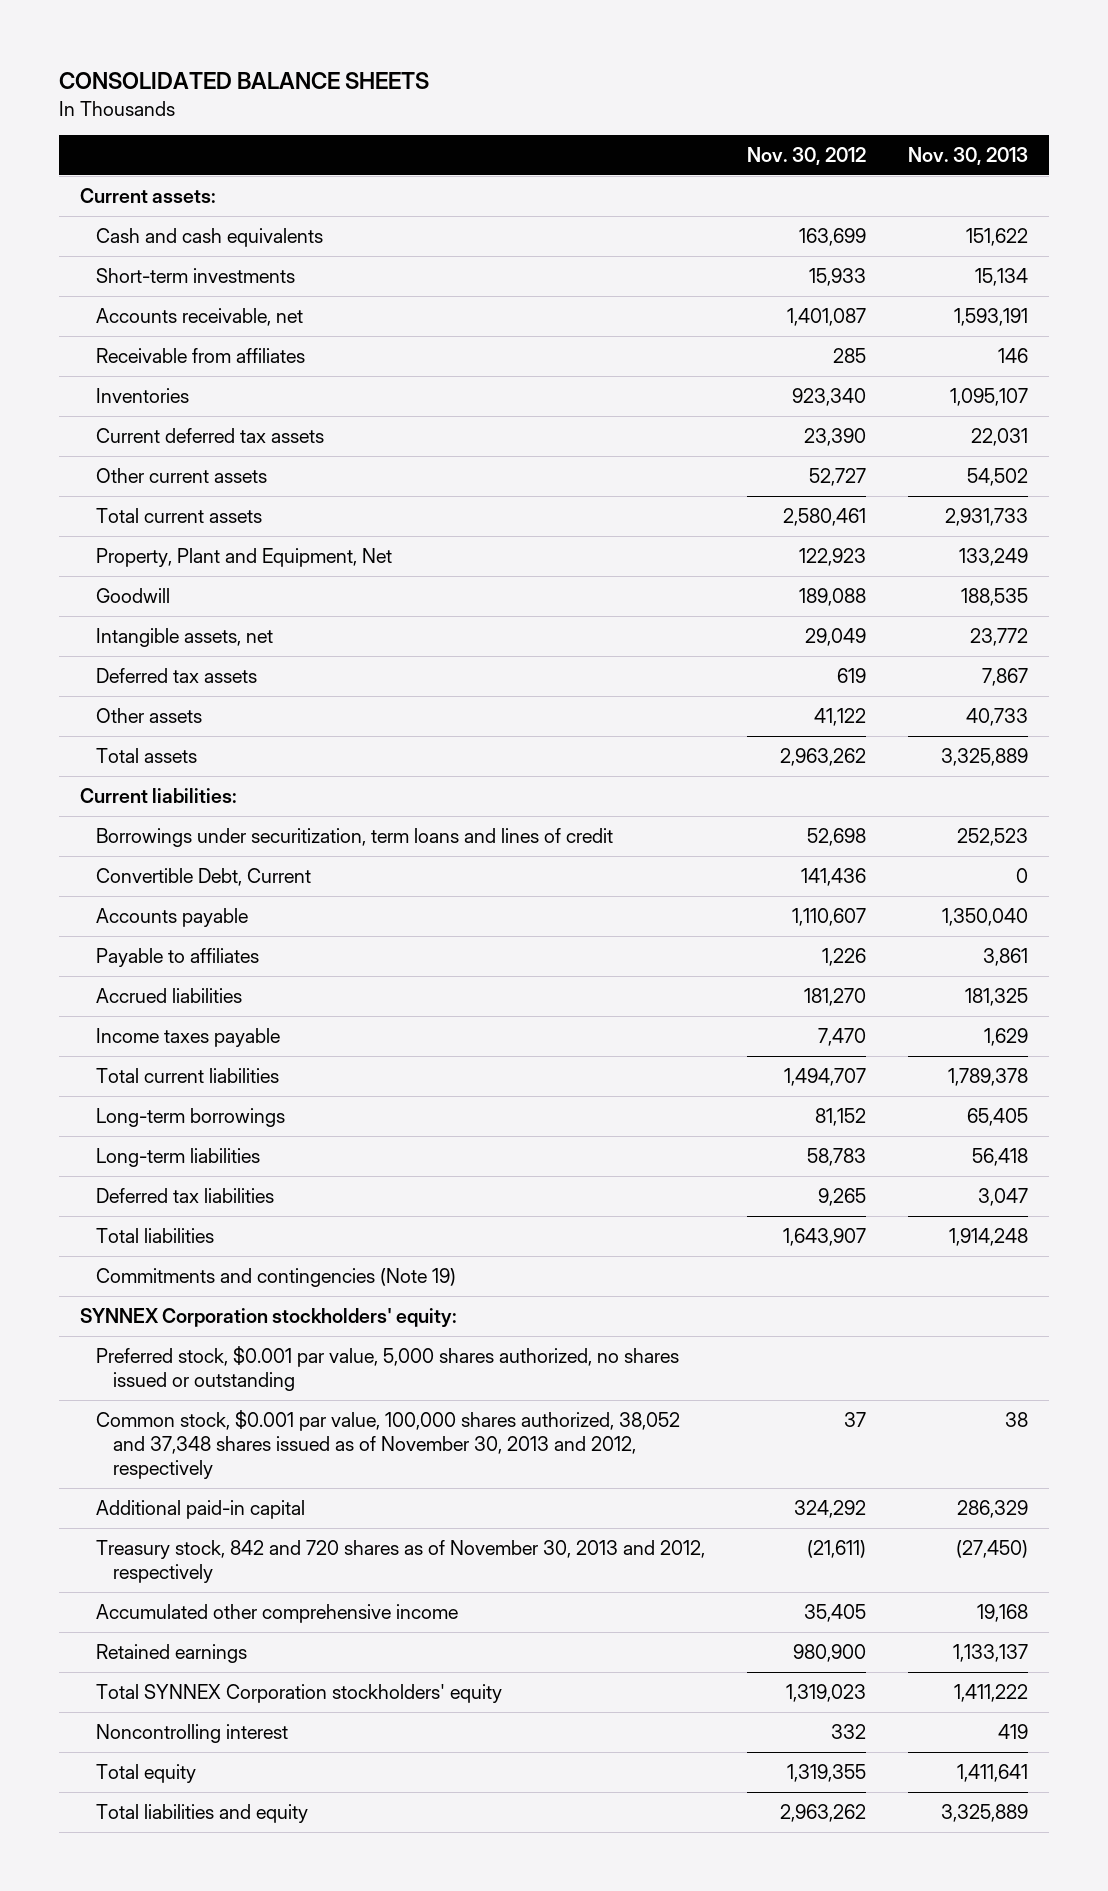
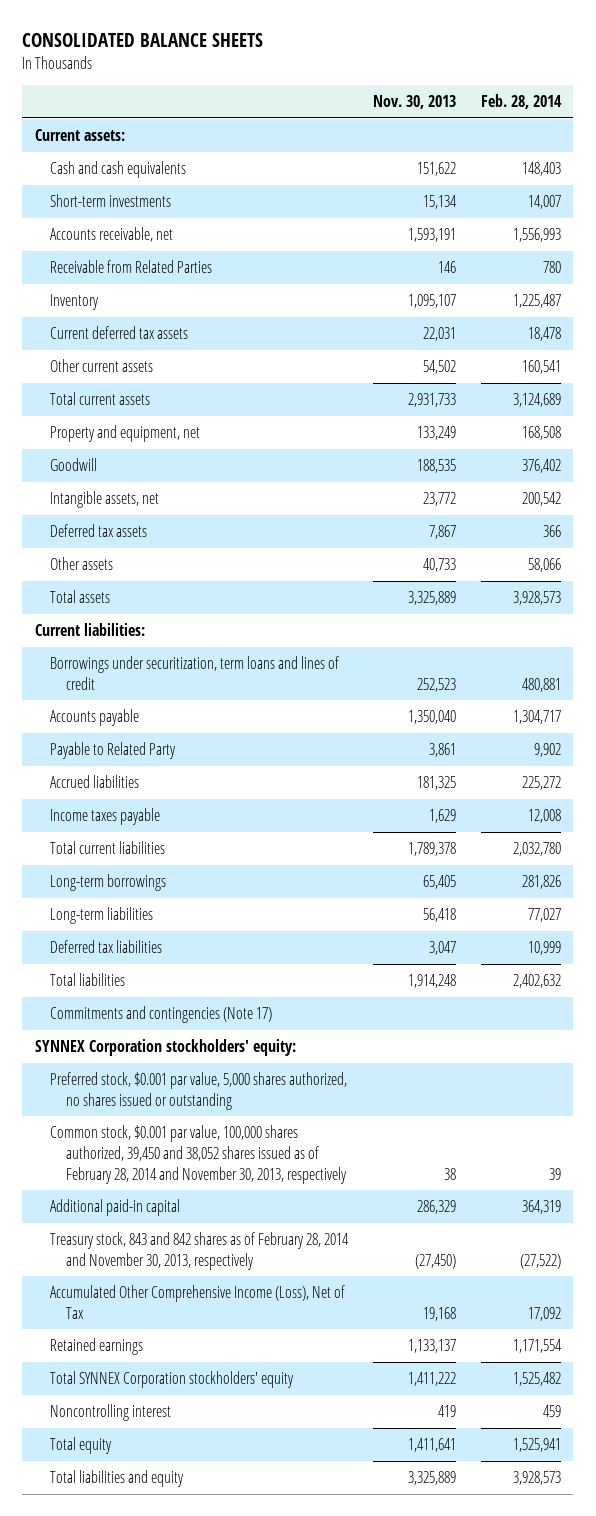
[747,147,867,166] Nov. 30, 2012 -> none
none -> [480,93,562,109] Feb. 28, 2014
[96,347,306,363] Receivable from affiliates -> [50,260,213,274] Receivable from Related Parties
[96,387,190,403] Inventories -> [50,294,100,311] Inventory
[96,547,393,567] Property, Plant and Equipment, Net -> [50,425,201,443] Property and equipment, net
[96,867,312,886] Convertible Debt, Current -> none
[96,947,260,967] Payable to affiliates -> [50,742,177,760] Payable to Related Party
[96,1267,457,1287] Commitments and contingencies (Note 19) -> [50,1006,273,1024] Commitments and contingencies (Note 17)
[96,1409,681,1479] Common stock, $0.001 par value, 100,000 shares authorized, 38,052 and 37,348 shares issued as of November 30, 2013 and 2012, respectively -> [50,1125,348,1184] Common stock, $0.001 par value, 100,000 shares authorized, 39,450 and 38,052 shares issued as of February 28, 2014 and November 30, 2013, respectively
[96,1539,706,1583] Treasury stock, 842 and 720 shares as of November 30, 2013 and 2012, respectively -> [50,1232,350,1270] Treasury stock, 843 and 842 shares as of February 28, 2014 and November 30, 2013, respectively
[96,1603,459,1623] Accumulated other comprehensive income -> [50,1285,346,1319] Accumulated Other Comprehensive Income (Loss), Net of Tax

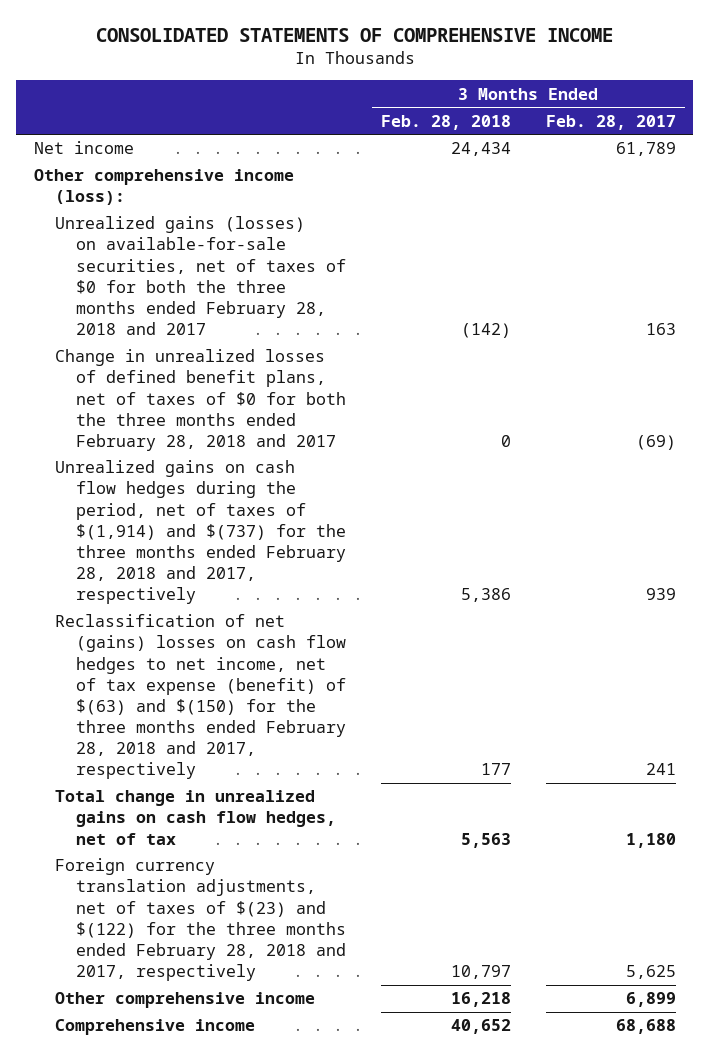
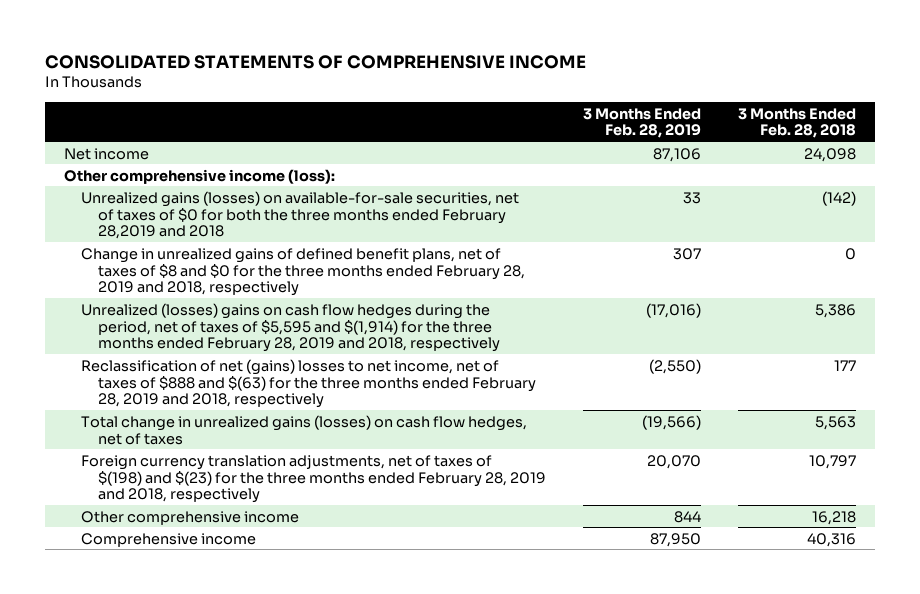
[545,114,676,130] Feb. 28, 2017 -> none
none -> [582,107,701,139] 3 Months Ended Feb. 28, 2019
[450,142,511,157] 24,434 -> [804,147,857,162] 24,098
[54,216,346,335] Unrealized gains (losses) on available-for-sale securities, net of taxes of $0 for both the three months ended February 28, 2018 and 2017 -> [80,190,519,240] Unrealized gains (losses) on available-for-sale securities, net of taxes of $0 for both the three months ended February 28,2019 and 2018
[54,349,346,451] Change in unrealized losses of defined benefit plans, net of taxes of $0 for both the three months ended February 28, 2018 and 2017 -> [80,247,525,297] Change in unrealized gains of defined benefit plans, net of taxes of $8 and $0 for the three months ended February 28, 2019 and 2018, respectively
[54,460,346,605] Unrealized gains on cash flow hedges during the period, net of taxes of $(1,914) and $(737) for the three months ended February 28, 2018 and 2017, respectively -> [80,302,500,353] Unrealized (losses) gains on cash flow hedges during the period, net of taxes of $5,595 and $(1,914) for the three months ended February 28, 2019 and 2018, respectively
[54,614,346,780] Reclassification of net (gains) losses on cash flow hedges to net income, net of tax expense (benefit) of $(63) and $(150) for the three months ended February 28, 2018 and 2017, respectively -> [80,358,536,409] Reclassification of net (gains) losses to net income, net of taxes of $888 and $(63) for the three months ended February 28, 2019 and 2018, respectively
[54,790,336,845] Total change in unrealized gains on cash flow hedges, net of tax -> [80,414,527,445] Total change in unrealized gains (losses) on cash flow hedges, net of taxes
[54,858,346,981] Foreign currency translation adjustments, net of taxes of $(23) and $(122) for the three months ended February 28, 2018 and 2017, respectively -> [80,454,546,504] Foreign currency translation adjustments, net of taxes of $(198) and $(23) for the three months ended February 28, 2019 and 2018, respectively
[450,1019,511,1035] 40,652 -> [807,532,857,547] 40,316

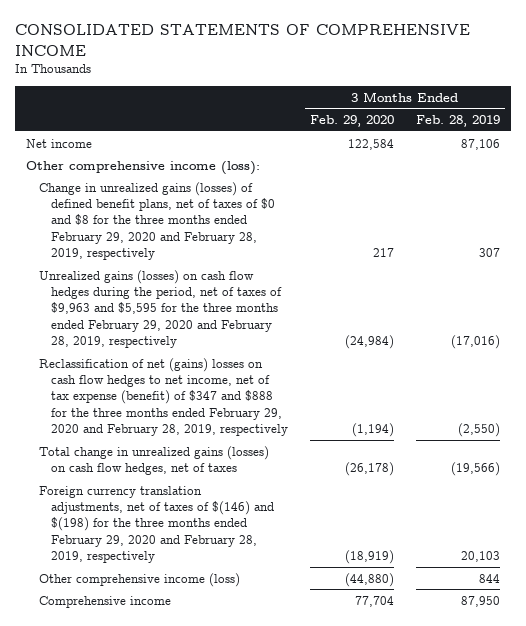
[738,107,857,139] 3 Months Ended Feb. 28, 2018 -> none
none -> [310,114,395,127] Feb. 29, 2020
[80,190,519,240] Unrealized gains (losses) on available-for-sale securities, net of taxes of $0 for both the three months ended February 28,2019 and 2018 -> none
[80,247,525,297] Change in unrealized gains of defined benefit plans, net of taxes of $8 and $0 for the three months ended February 28, 2019 and 2018, respectively -> [38,181,276,261] Change in unrealized gains (losses) of defined benefit plans, net of taxes of $0 and $8 for the three months ended February 29, 2020 and February 28, 2019, respectively
[80,302,500,353] Unrealized (losses) gains on cash flow hedges during the period, net of taxes of $5,595 and $(1,914) for the three months ended February 28, 2019 and 2018, respectively -> [38,269,283,349] Unrealized gains (losses) on cash flow hedges during the period, net of taxes of $9,963 and $5,595 for the three months ended February 29, 2020 and February 28, 2019, respectively
[80,358,536,409] Reclassification of net (gains) losses to net income, net of taxes of $888 and $(63) for the three months ended February 28, 2019 and 2018, respectively -> [38,357,289,437] Reclassification of net (gains) losses on cash flow hedges to net income, net of tax expense (benefit) of $347 and $888 for the three months ended February 29, 2020 and February 28, 2019, respectively
[80,454,546,504] Foreign currency translation adjustments, net of taxes of $(198) and $(23) for the three months ended February 28, 2019 and 2018, respectively -> [38,485,275,564] Foreign currency translation adjustments, net of taxes of $(146) and $(198) for the three months ended February 29, 2020 and February 28, 2019, respectively
[646,454,701,469] 20,070 -> [461,551,501,563] 20,103
[80,510,299,525] Other comprehensive income -> [38,572,240,587] Other comprehensive income (loss)

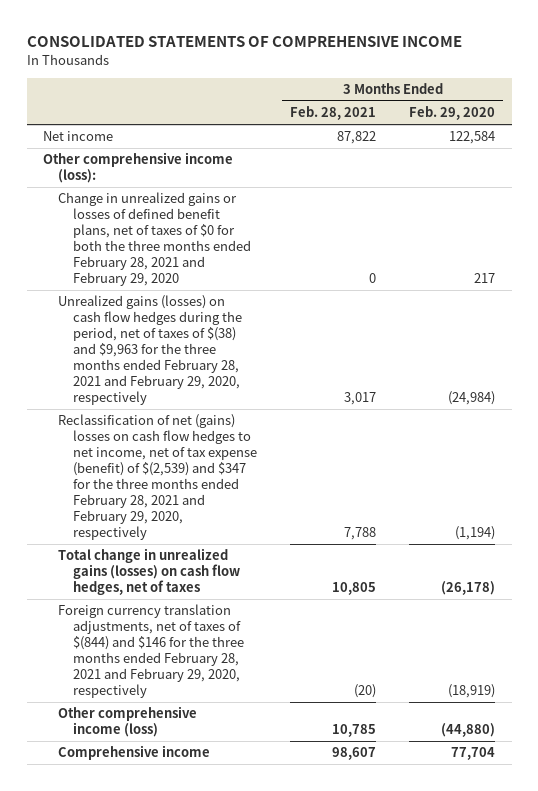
[416,114,501,127] Feb. 28, 2019 -> none
none -> [290,106,377,121] Feb. 28, 2021
[38,181,276,261] Change in unrealized gains (losses) of defined benefit plans, net of taxes of $0 and $8 for the three months ended February 29, 2020 and February 28, 2019, respectively -> [58,192,252,286] Change in unrealized gains or losses of defined benefit plans, net of taxes of $0 for both the three months ended February 28, 2021 and February 29, 2020
[38,269,283,349] Unrealized gains (losses) on cash flow hedges during the period, net of taxes of $9,963 and $5,595 for the three months ended February 29, 2020 and February 28, 2019, respectively -> [58,295,243,405] Unrealized gains (losses) on cash flow hedges during the period, net of taxes of $(38) and $9,963 for the three months ended February 28, 2021 and February 29, 2020, respectively
[38,357,289,437] Reclassification of net (gains) losses on cash flow hedges to net income, net of tax expense (benefit) of $347 and $888 for the three months ended February 29, 2020 and February 28, 2019, respectively -> [58,414,258,540] Reclassification of net (gains) losses on cash flow hedges to net income, net of tax expense (benefit) of $(2,539) and $347 for the three months ended February 28, 2021 and February 29, 2020, respectively
[38,485,275,564] Foreign currency translation adjustments, net of taxes of $(146) and $(198) for the three months ended February 29, 2020 and February 28, 2019, respectively -> [58,604,245,698] Foreign currency translation adjustments, net of taxes of $(844) and $146 for the three months ended February 28, 2021 and February 29, 2020, respectively

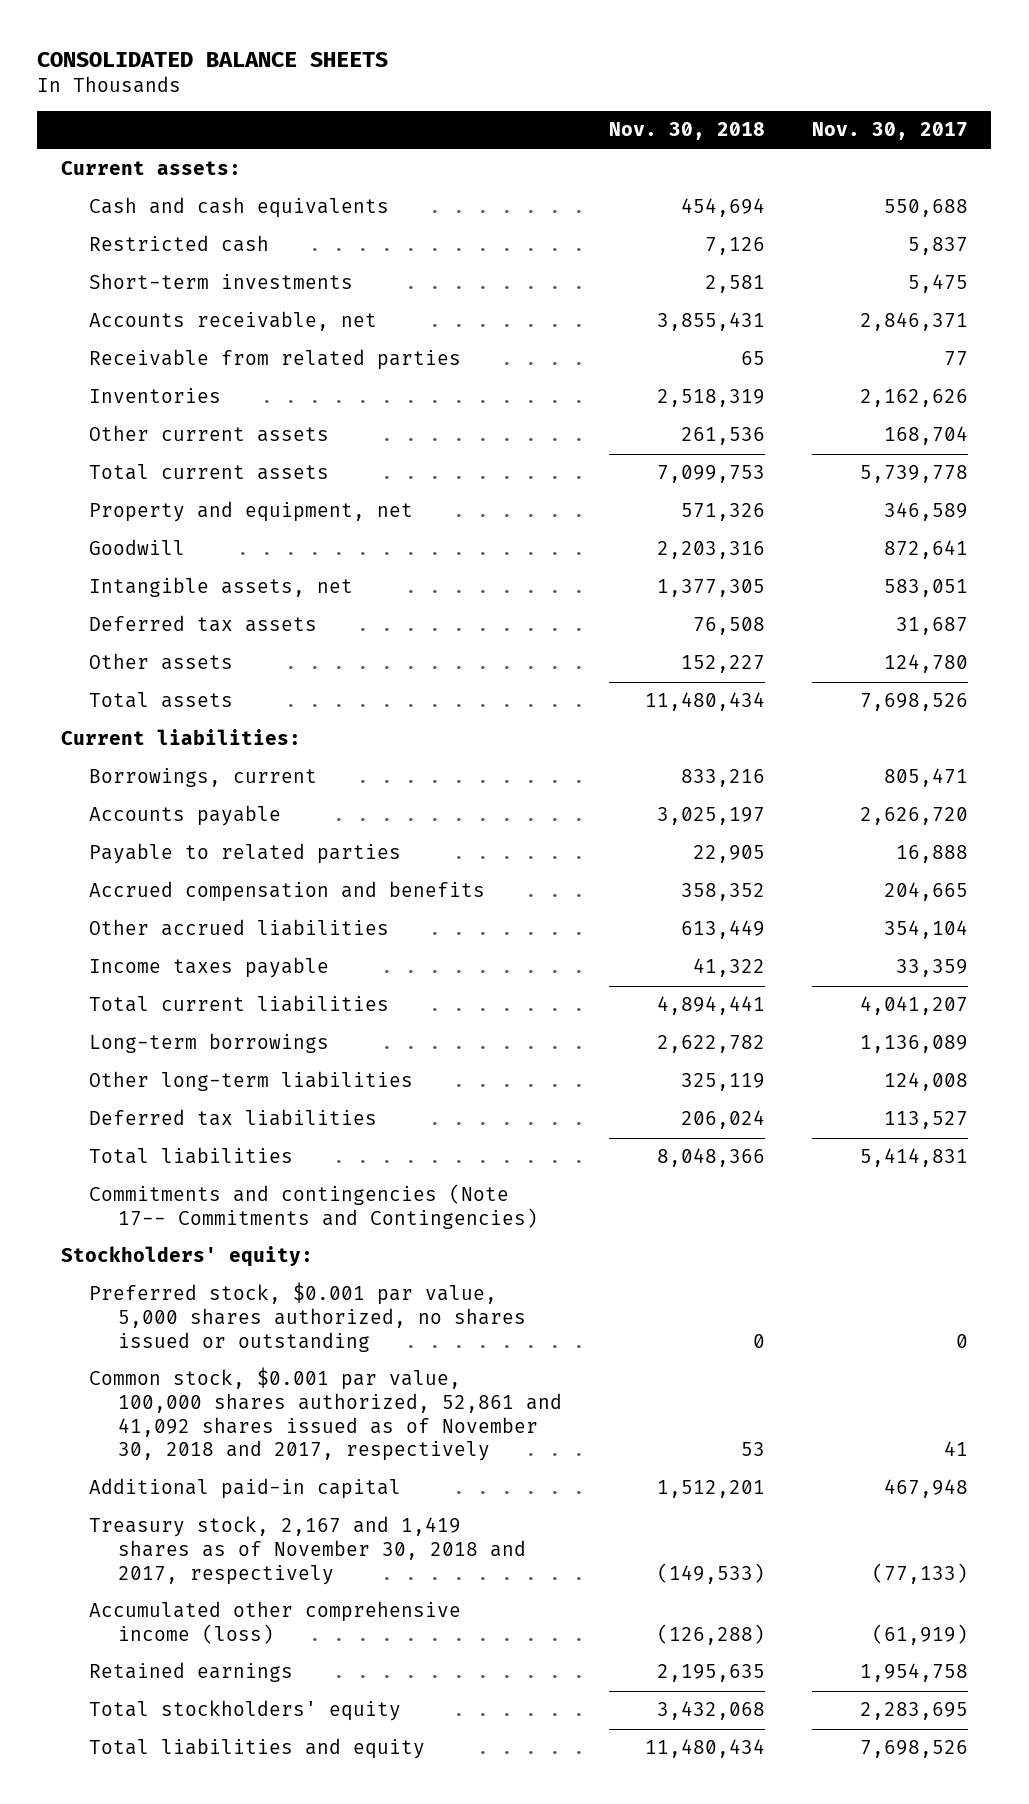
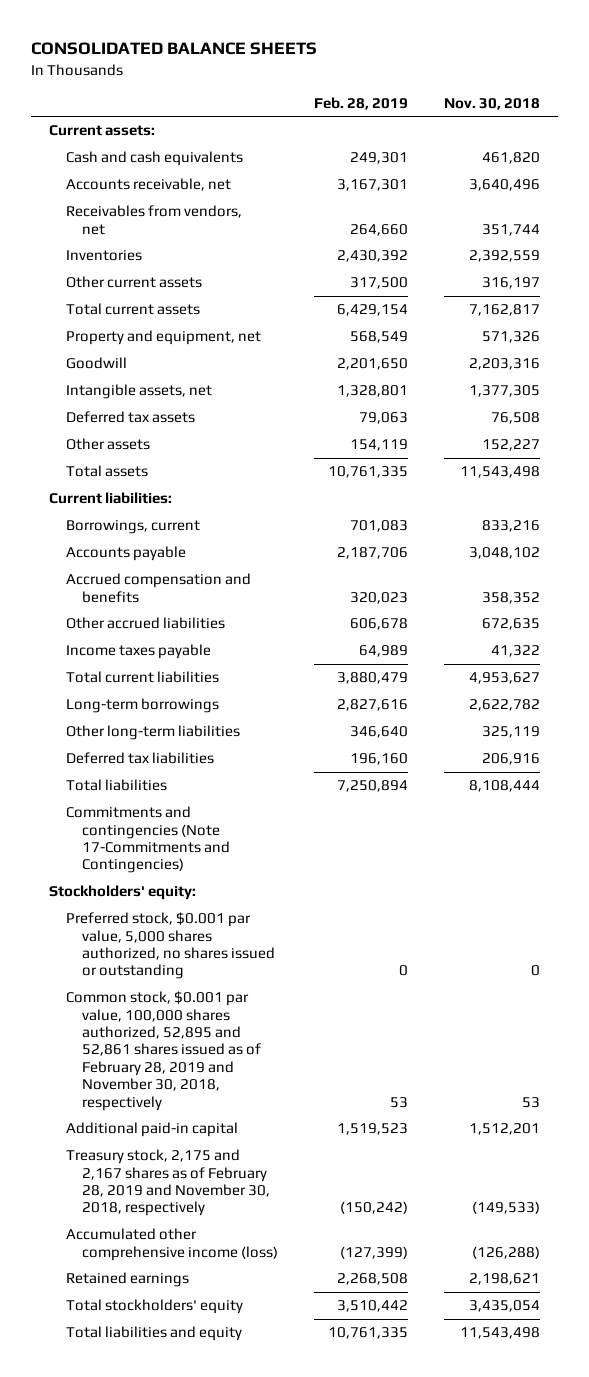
[811,122,968,141] Nov. 30, 2017 -> none
none -> [313,97,408,111] Feb. 28, 2019
[89,235,270,253] Restricted cash -> none
[89,273,354,290] Short-term investments -> none
[89,349,462,371] Receivable from related parties -> none
[680,198,765,218] 454,694 -> [482,152,541,165] 461,820
[656,312,765,332] 3,855,431 -> [469,179,541,192] 3,640,496
none -> [65,205,242,235] Receivables from vendors, net
[656,389,765,408] 2,518,319 -> [469,250,541,263] 2,392,559
[680,427,765,446] 261,536 -> [482,277,541,290] 316,197
[656,465,765,484] 7,099,753 -> [469,304,541,317] 7,162,817
[644,692,765,712] 11,480,434 -> [460,466,541,479] 11,543,498
[89,843,402,865] Payable to related parties -> none
[656,807,765,826] 3,025,197 -> [469,547,541,560] 3,048,102
[680,920,765,940] 613,449 -> [482,618,541,631] 672,635
[656,996,765,1016] 4,894,441 -> [469,672,541,685] 4,953,627
[680,1110,765,1130] 206,024 -> [482,753,541,766] 206,916
[656,1148,765,1168] 8,048,366 -> [469,780,541,793] 8,108,444
[89,1184,539,1230] Commitments and contingencies (Note 17-- Commitments and Contingencies) -> [65,806,230,874] Commitments and contingencies (Note 17-Commitments and Contingencies)
[89,1367,563,1462] Common stock, $0.001 par value, 100,000 shares authorized, 52,861 and 41,092 shares issued as of November 30, 2018 and 2017, respectively -> [65,991,261,1111] Common stock, $0.001 par value, 100,000 shares authorized, 52,895 and 52,861 shares issued as of February 28, 2019 and November 30, 2018, respectively
[89,1516,527,1585] Treasury stock, 2,167 and 1,419 shares as of November 30, 2018 and 2017, respectively -> [65,1149,270,1217] Treasury stock, 2,175 and 2,167 shares as of February 28, 2019 and November 30, 2018, respectively
[656,1664,765,1683] 2,195,635 -> [469,1273,541,1286] 2,198,621
[656,1701,765,1721] 3,432,068 -> [469,1300,541,1313] 3,435,054
[644,1739,765,1759] 11,480,434 -> [460,1327,541,1340] 11,543,498

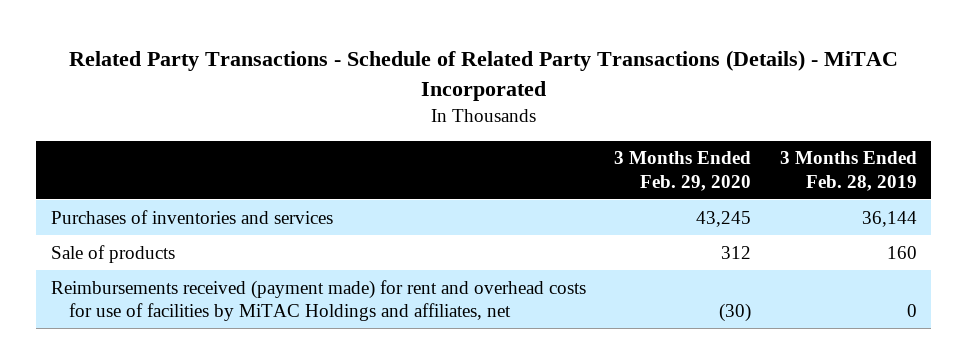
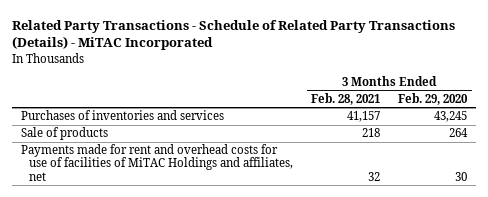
[779,151,917,191] 3 Months Ended Feb. 28, 2019 -> none
none -> [311,92,381,105] Feb. 28, 2021
[721,245,752,259] 312 -> [449,128,469,138] 264
[50,279,586,322] Reimbursements received (payment made) for rent and overhead costs for use of facilities by MiTAC Holdings and affiliates, net -> [20,144,294,181] Payments made for rent and overhead costs for use of facilities of MiTAC Holdings and affiliates, net
[719,303,752,323] (30) -> [455,171,468,181] 30

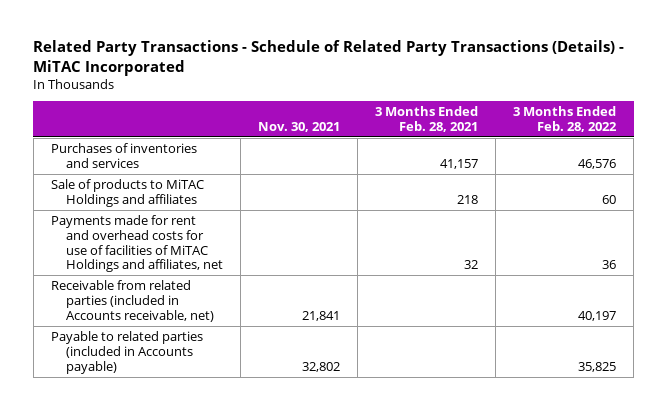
[398,92,469,105] Feb. 29, 2020 -> none
none -> [258,121,341,132] Nov. 30, 2021
none -> [513,105,618,132] 3 Months Ended Feb. 28, 2022
[20,127,108,141] Sale of products -> [50,178,204,207] Sale of products to MiTAC Holdings and affiliates
none -> [50,279,215,322] Receivable from related parties (included in Accounts receivable, net)
none -> [50,330,203,374] Payable to related parties (included in Accounts payable)

